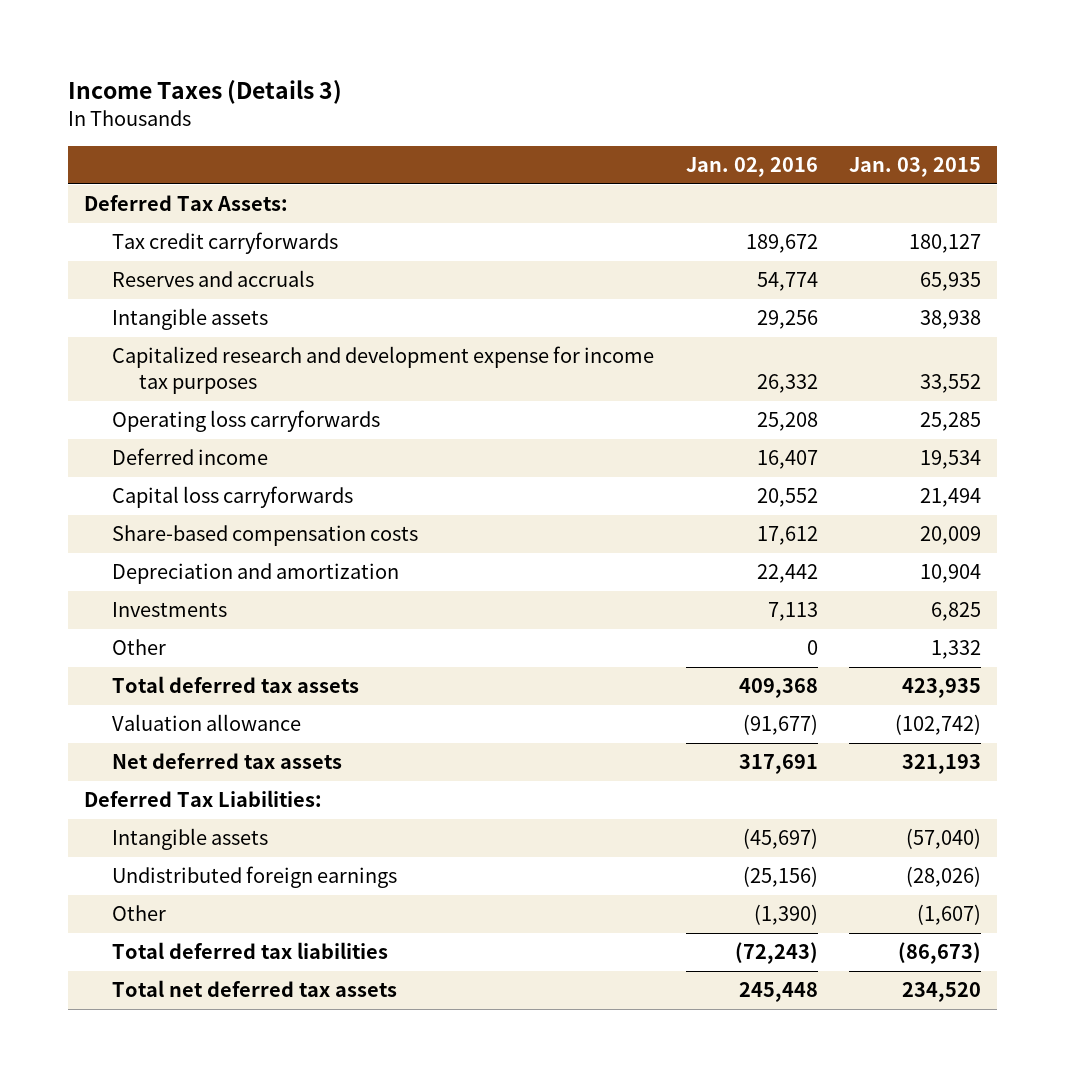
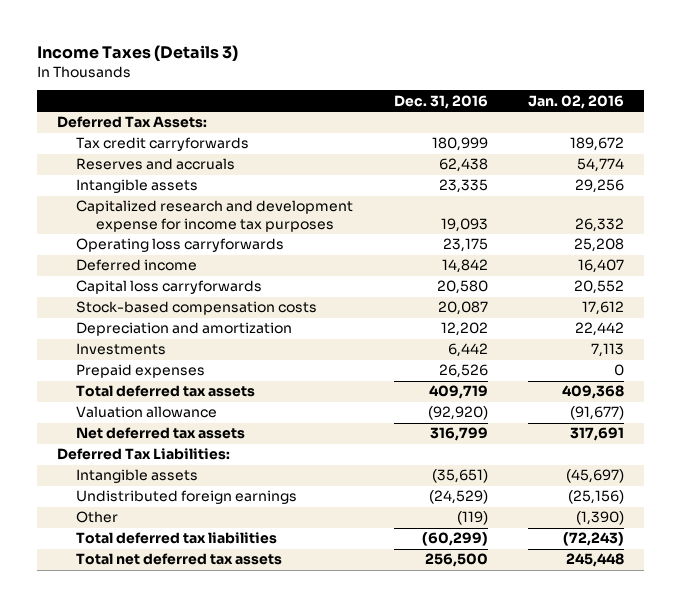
[849,157,982,178] Jan. 03, 2015 -> none
none -> [393,94,488,109] Dec. 31, 2016
[111,525,418,547] Share-based compensation costs -> [76,301,318,316] Stock-based compensation costs
[111,639,166,656] Other -> [76,364,206,379] Prepaid expenses

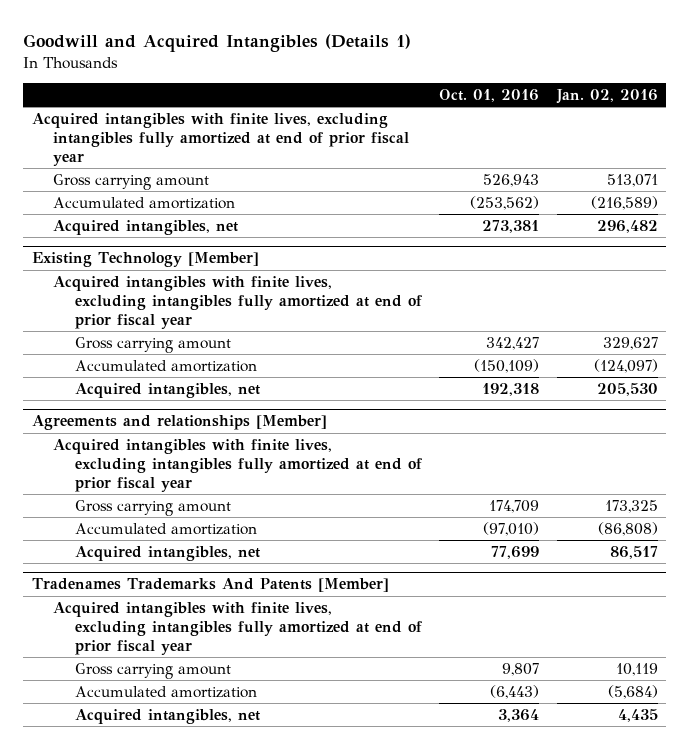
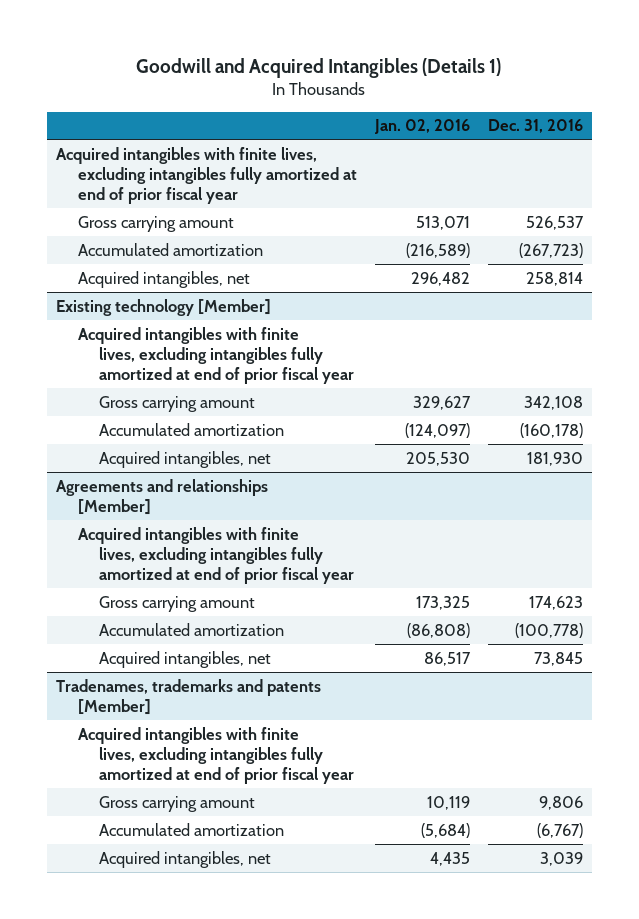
[439,89,540,103] Oct. 01, 2016 -> none
none -> [487,119,583,134] Dec. 31, 2016
[31,252,259,268] Existing Technology [Member] -> [56,298,272,316] Existing technology [Member]
[31,578,389,593] Tradenames Trademarks And Patents [Member] -> [56,678,322,716] Tradenames, trademarks and patents [Member]

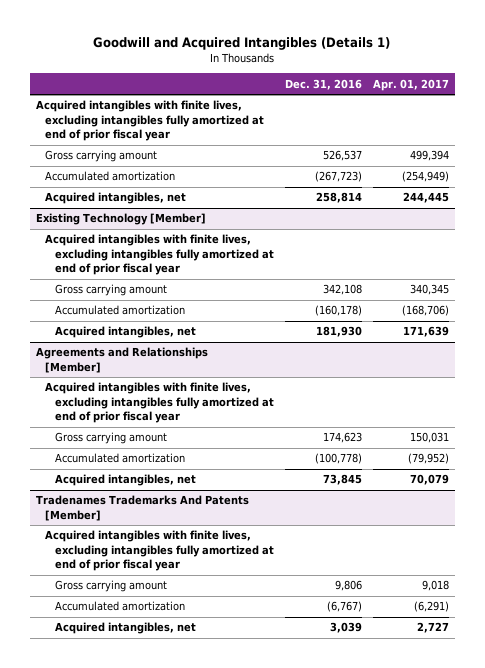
[373,119,470,135] Jan. 02, 2016 -> none
none -> [373,78,450,91] Apr. 01, 2017
[56,298,272,316] Existing technology [Member] -> [35,213,206,226] Existing Technology [Member]
[56,478,269,516] Agreements and relationships [Member] -> [35,347,208,373] Agreements and Relationships [Member]
[56,678,322,716] Tradenames, trademarks and patents [Member] -> [35,495,249,521] Tradenames Trademarks And Patents [Member]

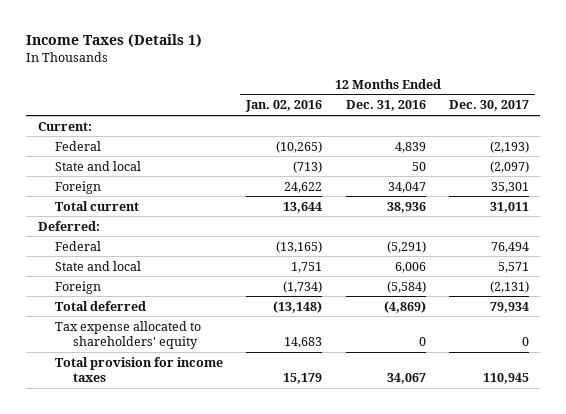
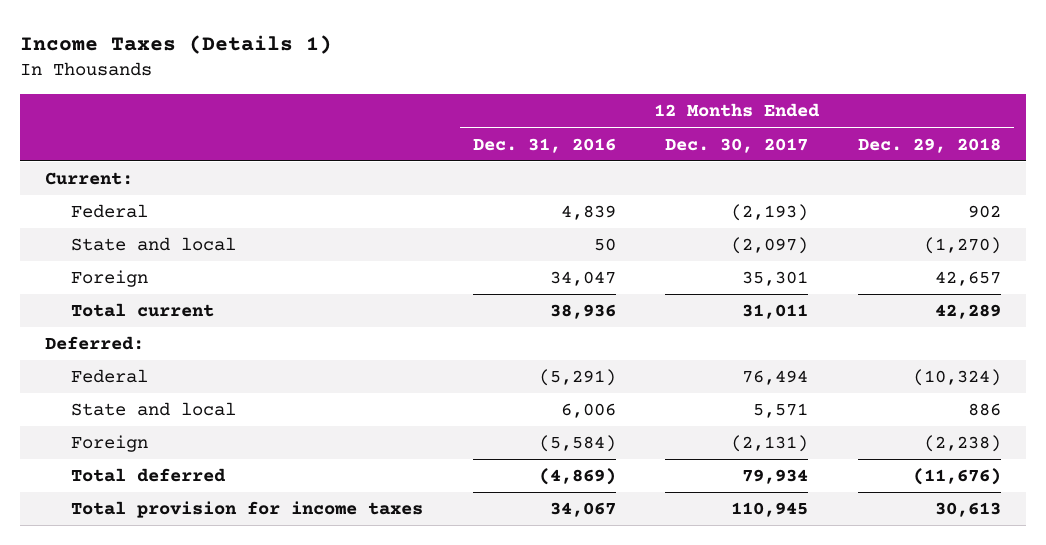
[245,100,323,113] Jan. 02, 2016 -> none
none -> [858,137,1002,153] Dec. 29, 2018
[55,320,202,350] Tax expense allocated to shareholders' equity -> none

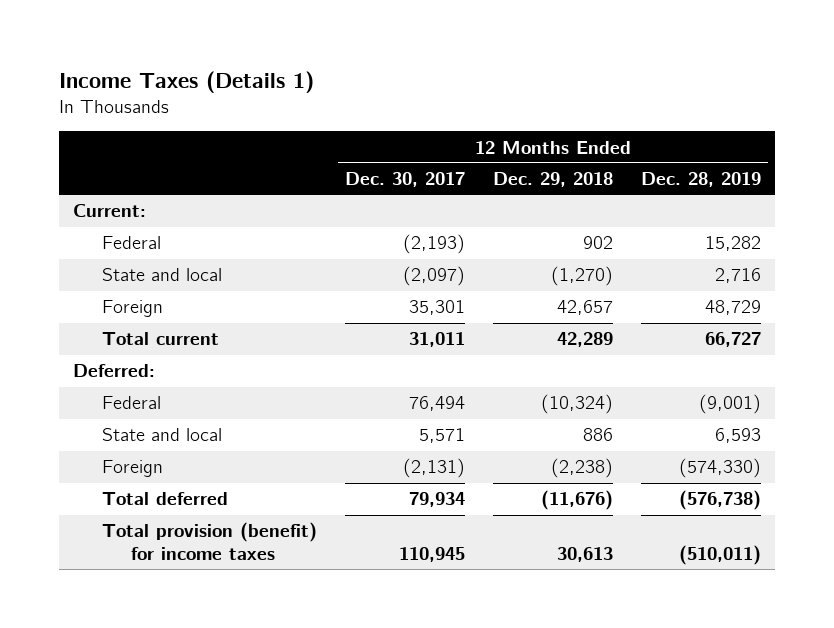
[472,137,616,153] Dec. 31, 2016 -> none
none -> [640,172,761,188] Dec. 28, 2019
[70,501,423,519] Total provision for income taxes -> [101,522,317,560] Total provision (benefit) for income taxes

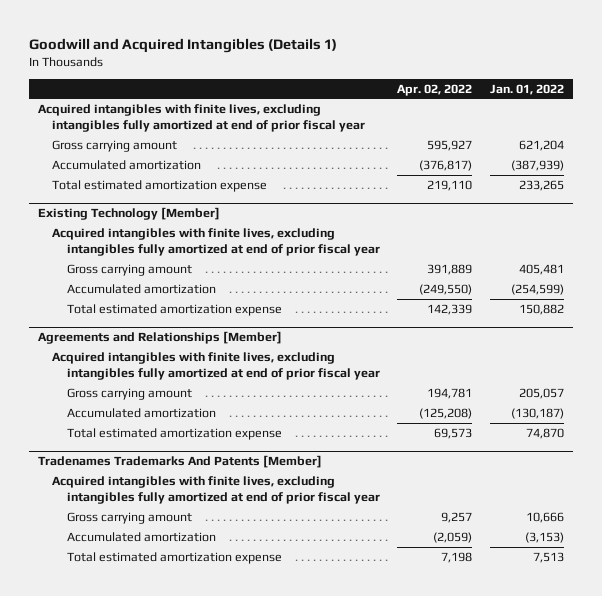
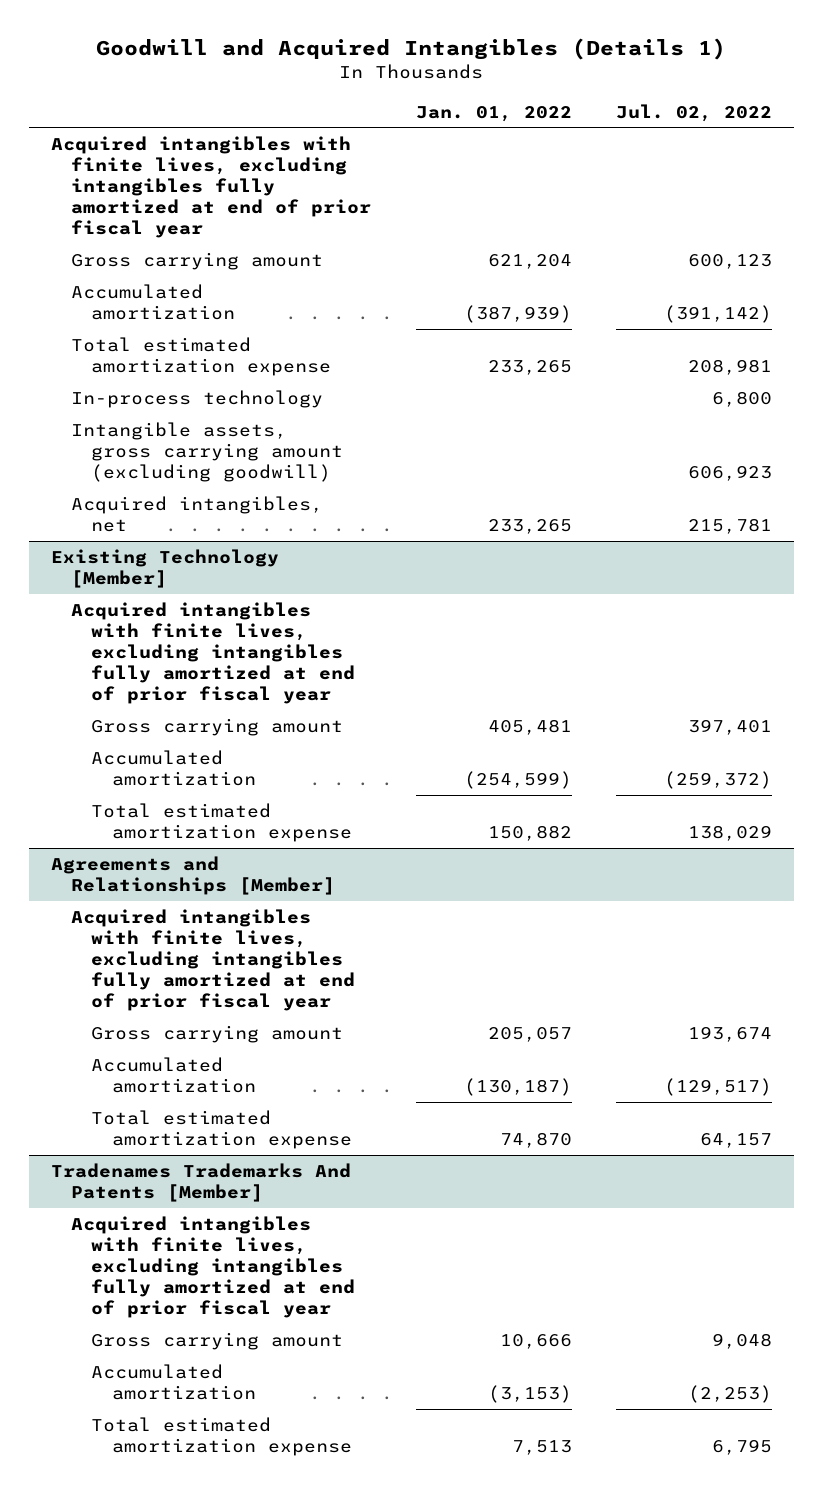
[397,83,473,96] Apr. 02, 2022 -> none
none -> [615,103,772,122] Jul. 02, 2022
none -> [71,389,324,408] In-process technology
none -> [71,421,344,483] Intangible assets, gross carrying amount (excluding goodwill)
none -> [71,495,324,533] Acquired intangibles, net

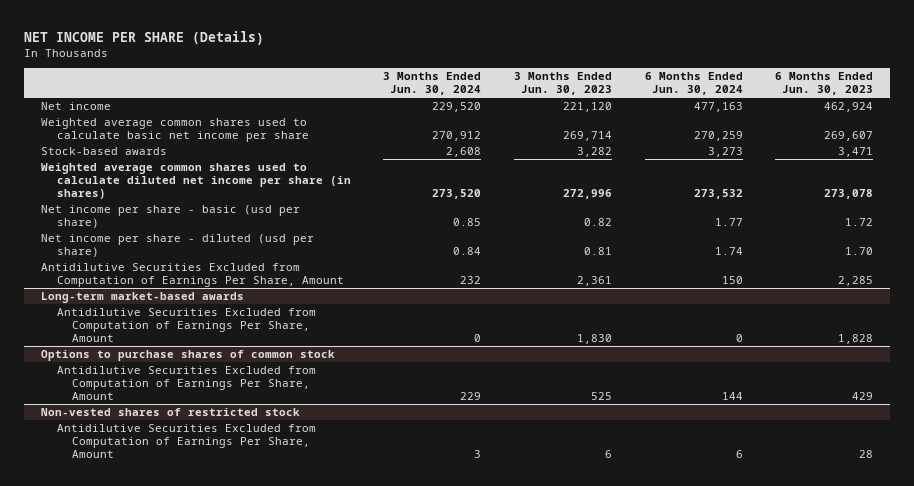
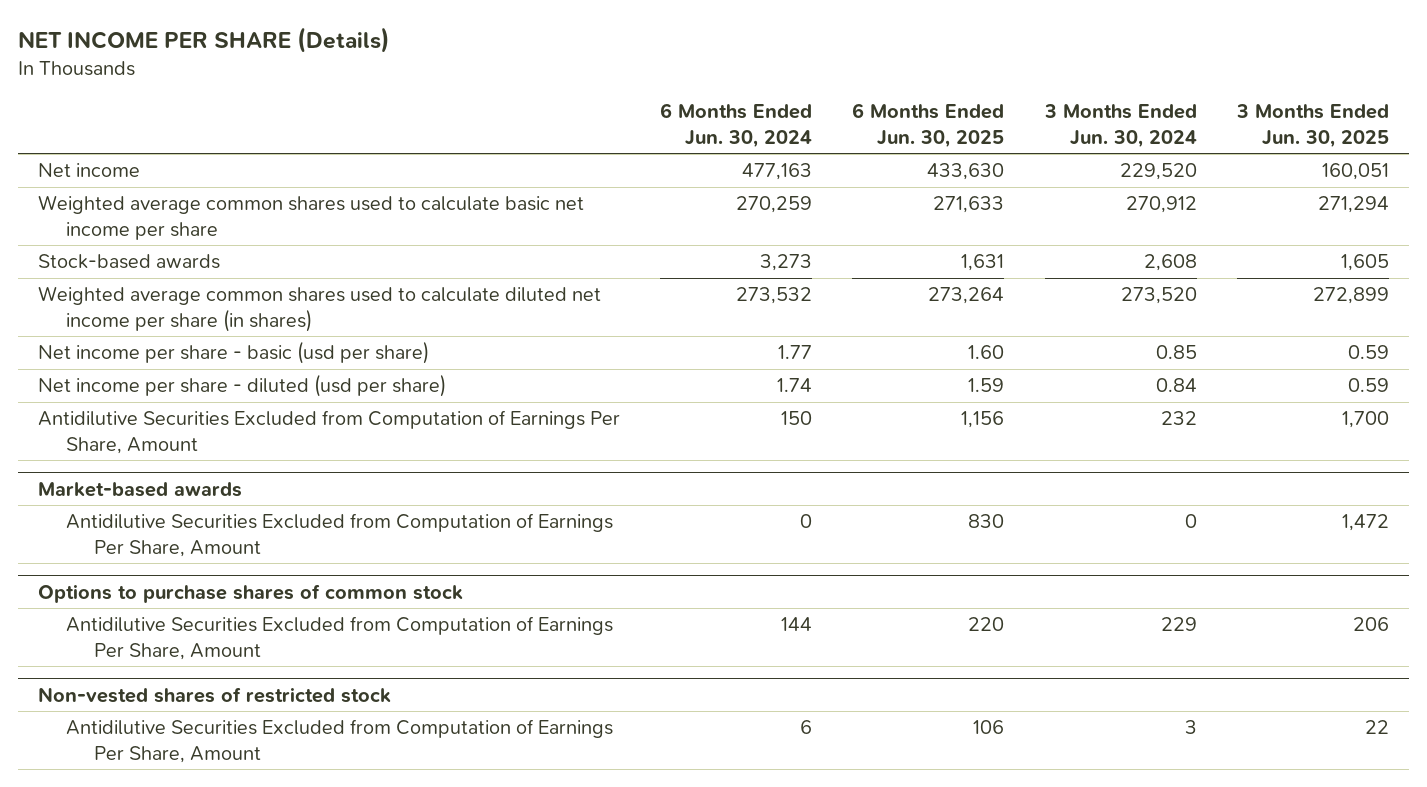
[513,72,612,96] 3 Months Ended Jun. 30, 2023 -> none
[775,72,874,96] 6 Months Ended Jun. 30, 2023 -> none
none -> [852,103,1005,148] 6 Months Ended Jun. 30, 2025
none -> [1235,104,1389,148] 3 Months Ended Jun. 30, 2025
[40,292,244,304] Long-term market-based awards -> [37,481,242,497] Market-based awards

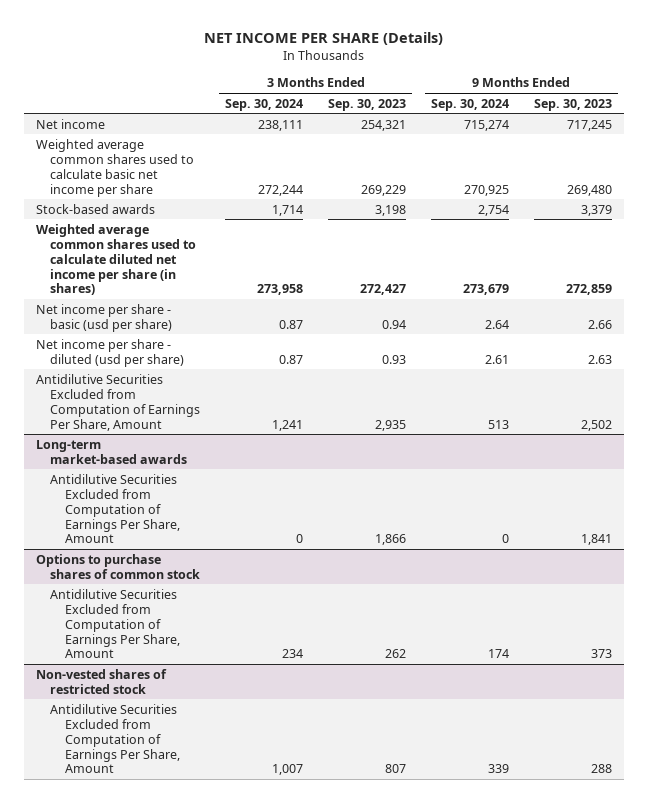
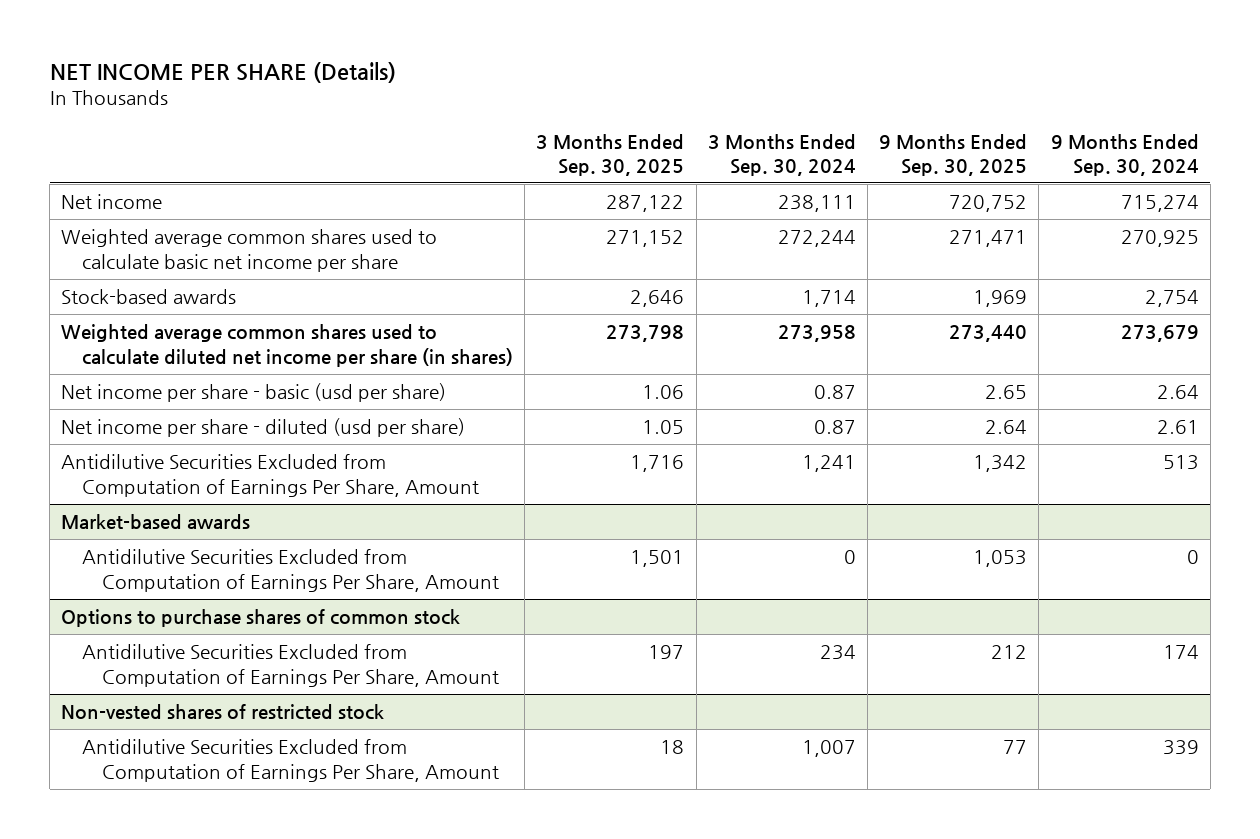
[328,98,407,111] Sep. 30, 2023 -> none
[533,98,612,111] Sep. 30, 2023 -> none
none -> [536,133,685,176] 3 Months Ended Sep. 30, 2025
none -> [879,133,1028,176] 9 Months Ended Sep. 30, 2025
[36,439,188,464] Long-term market-based awards -> [61,514,251,530] Market-based awards

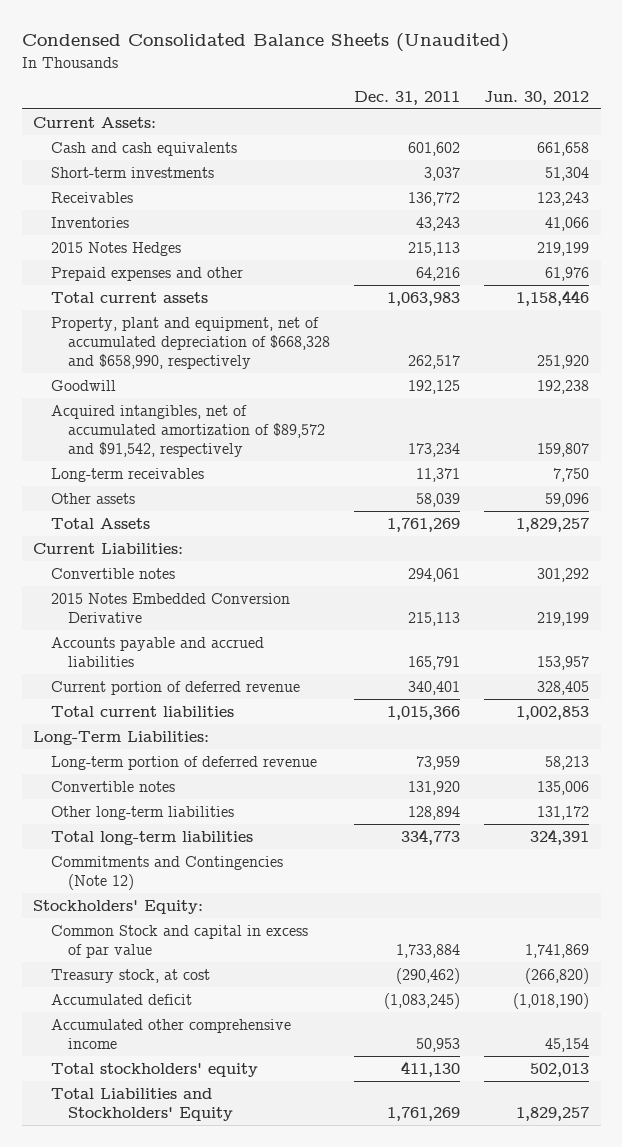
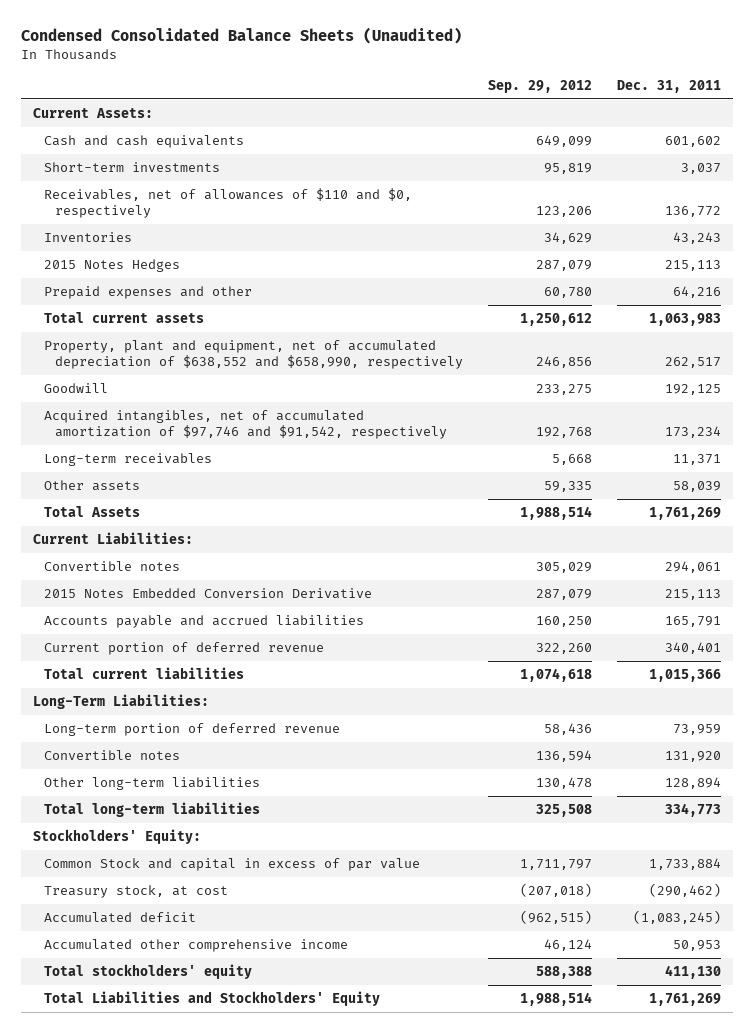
[483,90,589,105] Jun. 30, 2012 -> none
none -> [487,80,592,94] Sep. 29, 2012
[50,192,133,204] Receivables -> [43,188,412,219] Receivables, net of allowances of $110 and $0, respectively
[50,317,330,370] Property, plant and equipment, net of accumulated depreciation of $668,328 and $658,990, respectively -> [43,340,463,370] Property, plant and equipment, net of accumulated depreciation of $638,552 and $658,990, respectively
[50,405,325,458] Acquired intangibles, net of accumulated amortization of $89,572 and $91,542, respectively -> [43,410,447,440] Acquired intangibles, net of accumulated amortization of $97,746 and $91,542, respectively
[50,856,283,891] Commitments and Contingencies (Note 12) -> none

